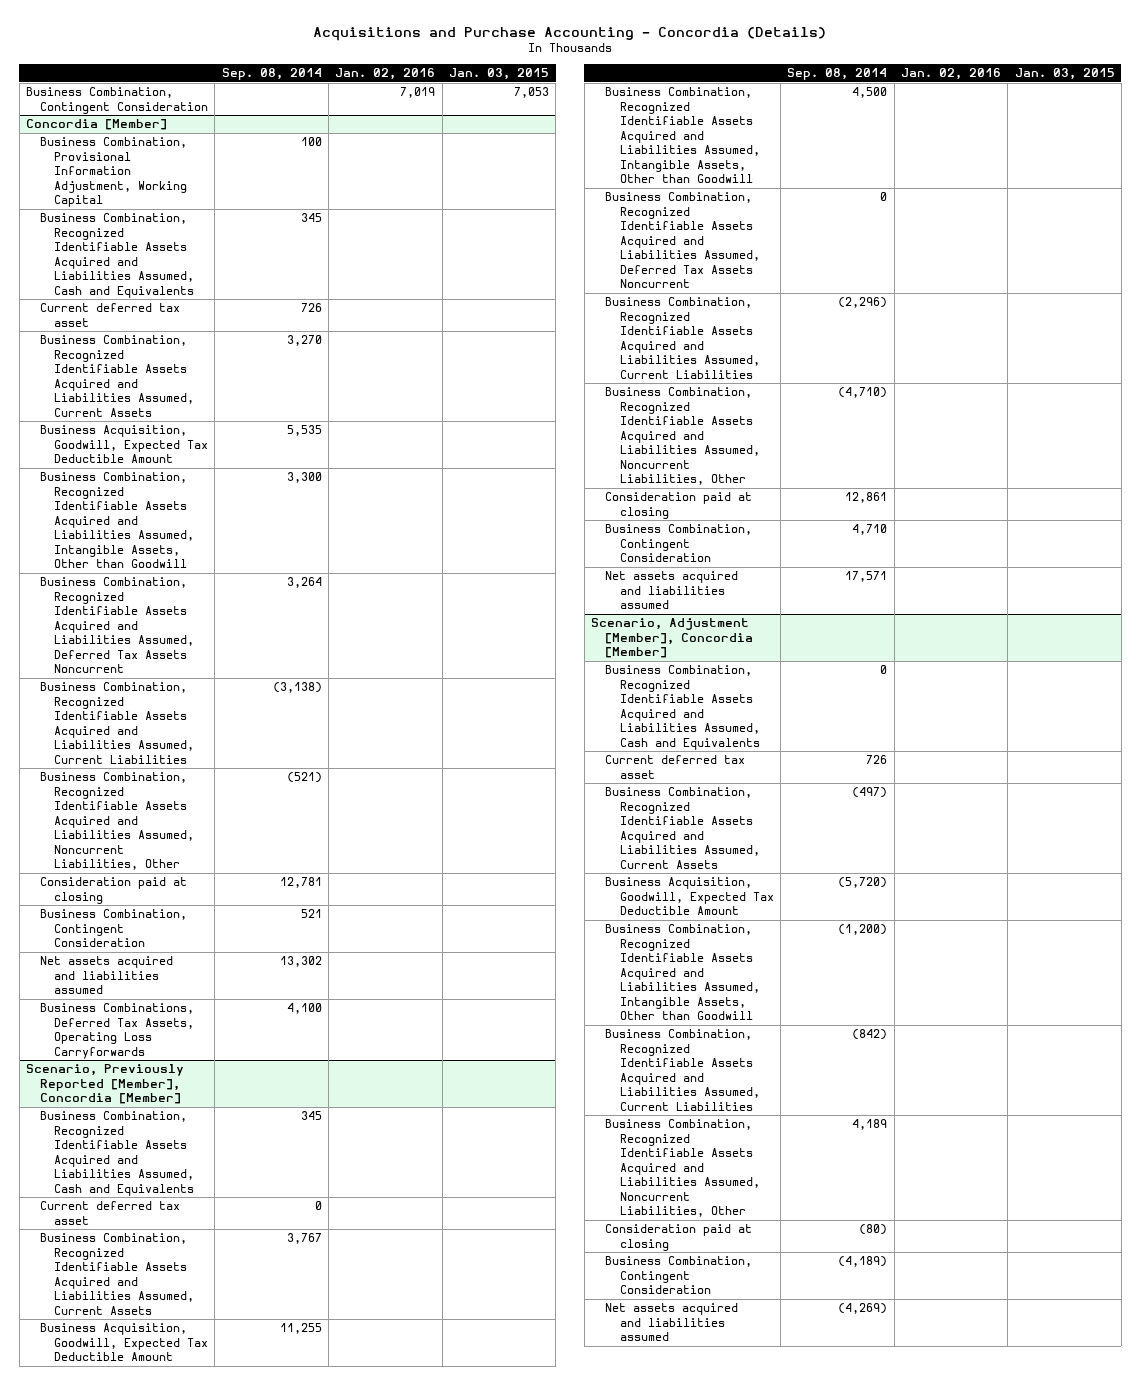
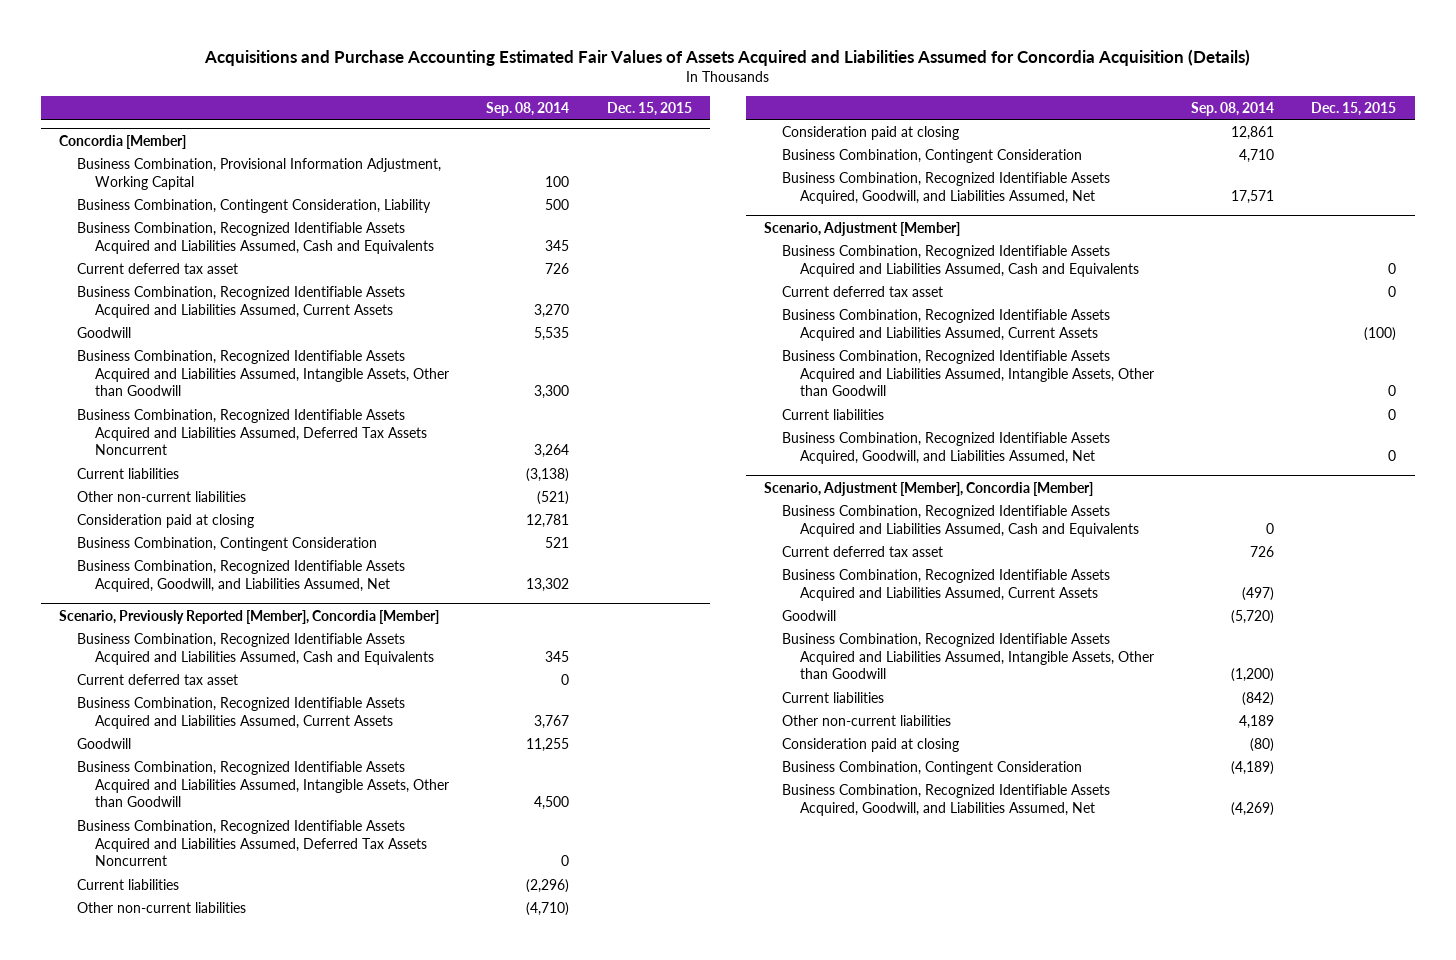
[313,26,827,41] Acquisitions and Purchase Accounting - Concordia (Details) -> [203,48,1250,66] Acquisitions and Purchase Accounting Estimated Fair Values of Assets Acquired and Liabilities Assumed for Concordia Acquisition (Details)
[335,67,436,80] Jan. 02, 2016 -> none
[449,67,550,80] Jan. 03, 2015 -> none
none -> [606,101,692,116] Dec. 15, 2015
[25,87,208,114] Business Combination, Contingent Consideration -> none
none -> [77,198,432,213] Business Combination, Contingent Consideration, Liability
[39,425,209,464] Business Acquisition, Goodwill, Expected Tax Deductible Amount -> [77,326,132,338] Goodwill
[39,682,195,764] Business Combination, Recognized Identifiable Assets Acquired and Liabilities Assumed, Current Liabilities -> [77,467,180,479] Current liabilities
[39,772,195,871] Business Combination, Recognized Identifiable Assets Acquired and Liabilities Assumed, Noncurrent Liabilities, Other -> [77,490,247,502] Other non-current liabilities
[39,1003,195,1059] Business Combinations, Deferred Tax Assets, Operating Loss Carryforwards -> none
[39,956,173,995] Net assets acquired and liabilities assumed -> [77,559,406,592] Business Combination, Recognized Identifiable Assets Acquired, Goodwill, and Liabilities Assumed, Net
[39,1323,209,1362] Business Acquisition, Goodwill, Expected Tax Deductible Amount -> [77,737,132,749] Goodwill
[605,297,760,379] Business Combination, Recognized Identifiable Assets Acquired and Liabilities Assumed, Current Liabilities -> [77,878,180,890] Current liabilities
[605,387,760,486] Business Combination, Recognized Identifiable Assets Acquired and Liabilities Assumed, Noncurrent Liabilities, Other -> [77,901,247,913] Other non-current liabilities
[605,571,739,610] Net assets acquired and liabilities assumed -> [782,171,1111,204] Business Combination, Recognized Identifiable Assets Acquired, Goodwill, and Liabilities Assumed, Net
none -> [764,221,961,236] Scenario, Adjustment [Member]
none -> [782,244,1140,277] Business Combination, Recognized Identifiable Assets Acquired and Liabilities Assumed, Cash and Equivalents
none -> [782,285,944,297] Current deferred tax asset
none -> [782,308,1111,341] Business Combination, Recognized Identifiable Assets Acquired and Liabilities Assumed, Current Assets
none -> [782,349,1155,397] Business Combination, Recognized Identifiable Assets Acquired and Liabilities Assumed, Intangible Assets, Other than Goodwill
none -> [782,408,885,420] Current liabilities
none -> [782,431,1111,464] Business Combination, Recognized Identifiable Assets Acquired, Goodwill, and Liabilities Assumed, Net
[605,877,774,916] Business Acquisition, Goodwill, Expected Tax Deductible Amount -> [782,609,837,621] Goodwill
[605,1029,760,1111] Business Combination, Recognized Identifiable Assets Acquired and Liabilities Assumed, Current Liabilities -> [782,691,885,703] Current liabilities
[605,1119,760,1218] Business Combination, Recognized Identifiable Assets Acquired and Liabilities Assumed, Noncurrent Liabilities, Other -> [782,714,952,726] Other non-current liabilities
[605,1303,739,1342] Net assets acquired and liabilities assumed -> [782,783,1111,816] Business Combination, Recognized Identifiable Assets Acquired, Goodwill, and Liabilities Assumed, Net

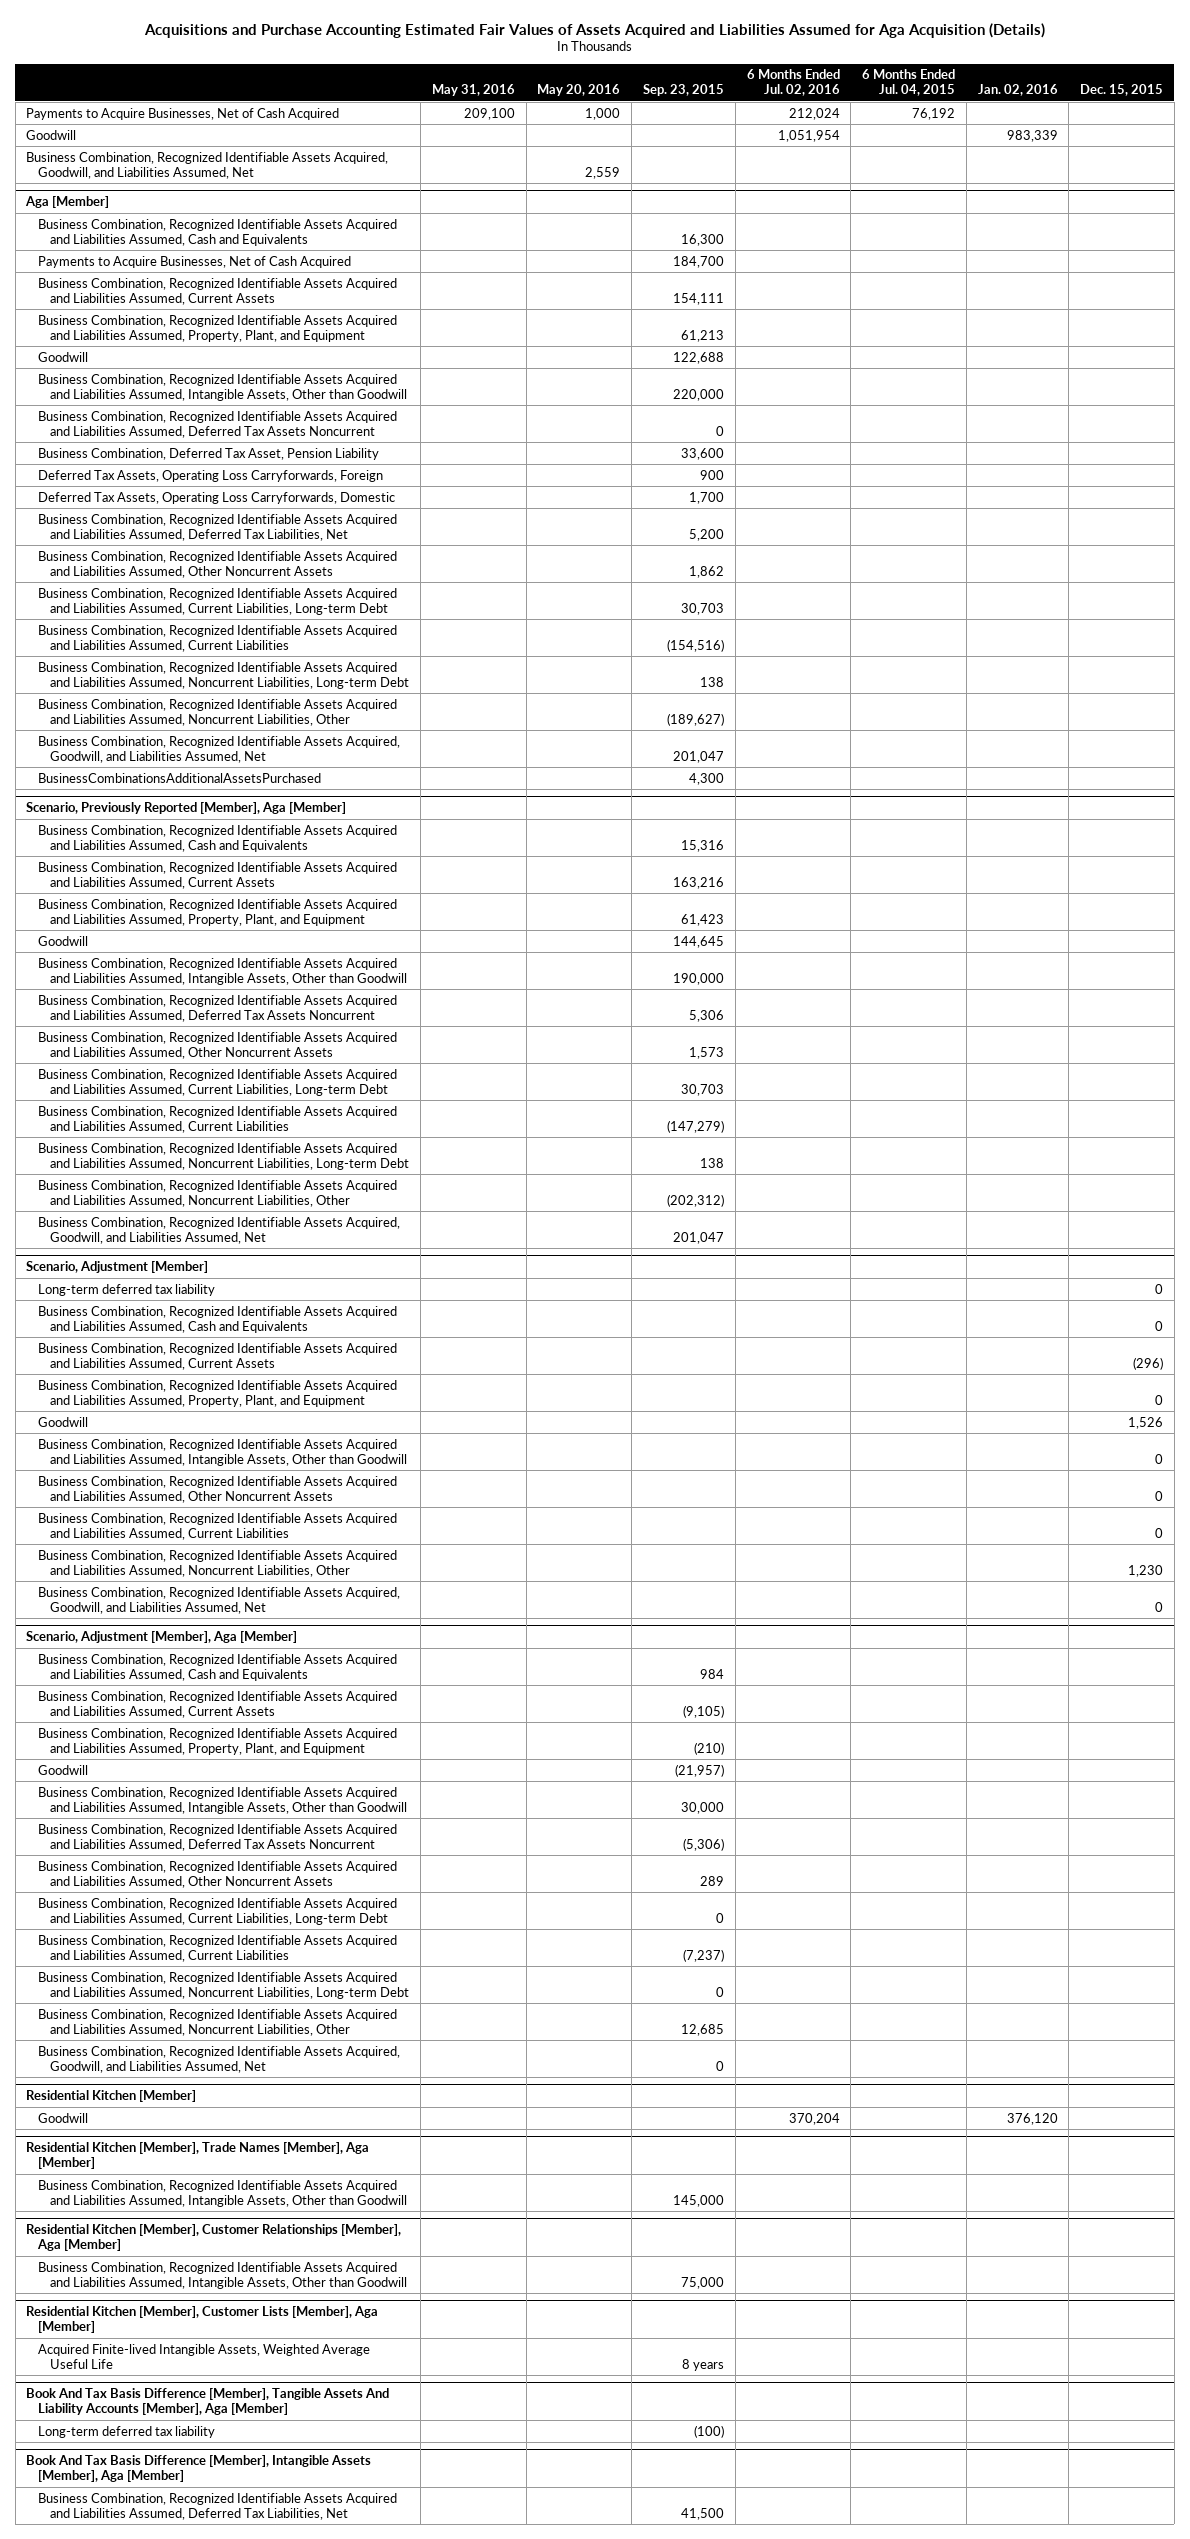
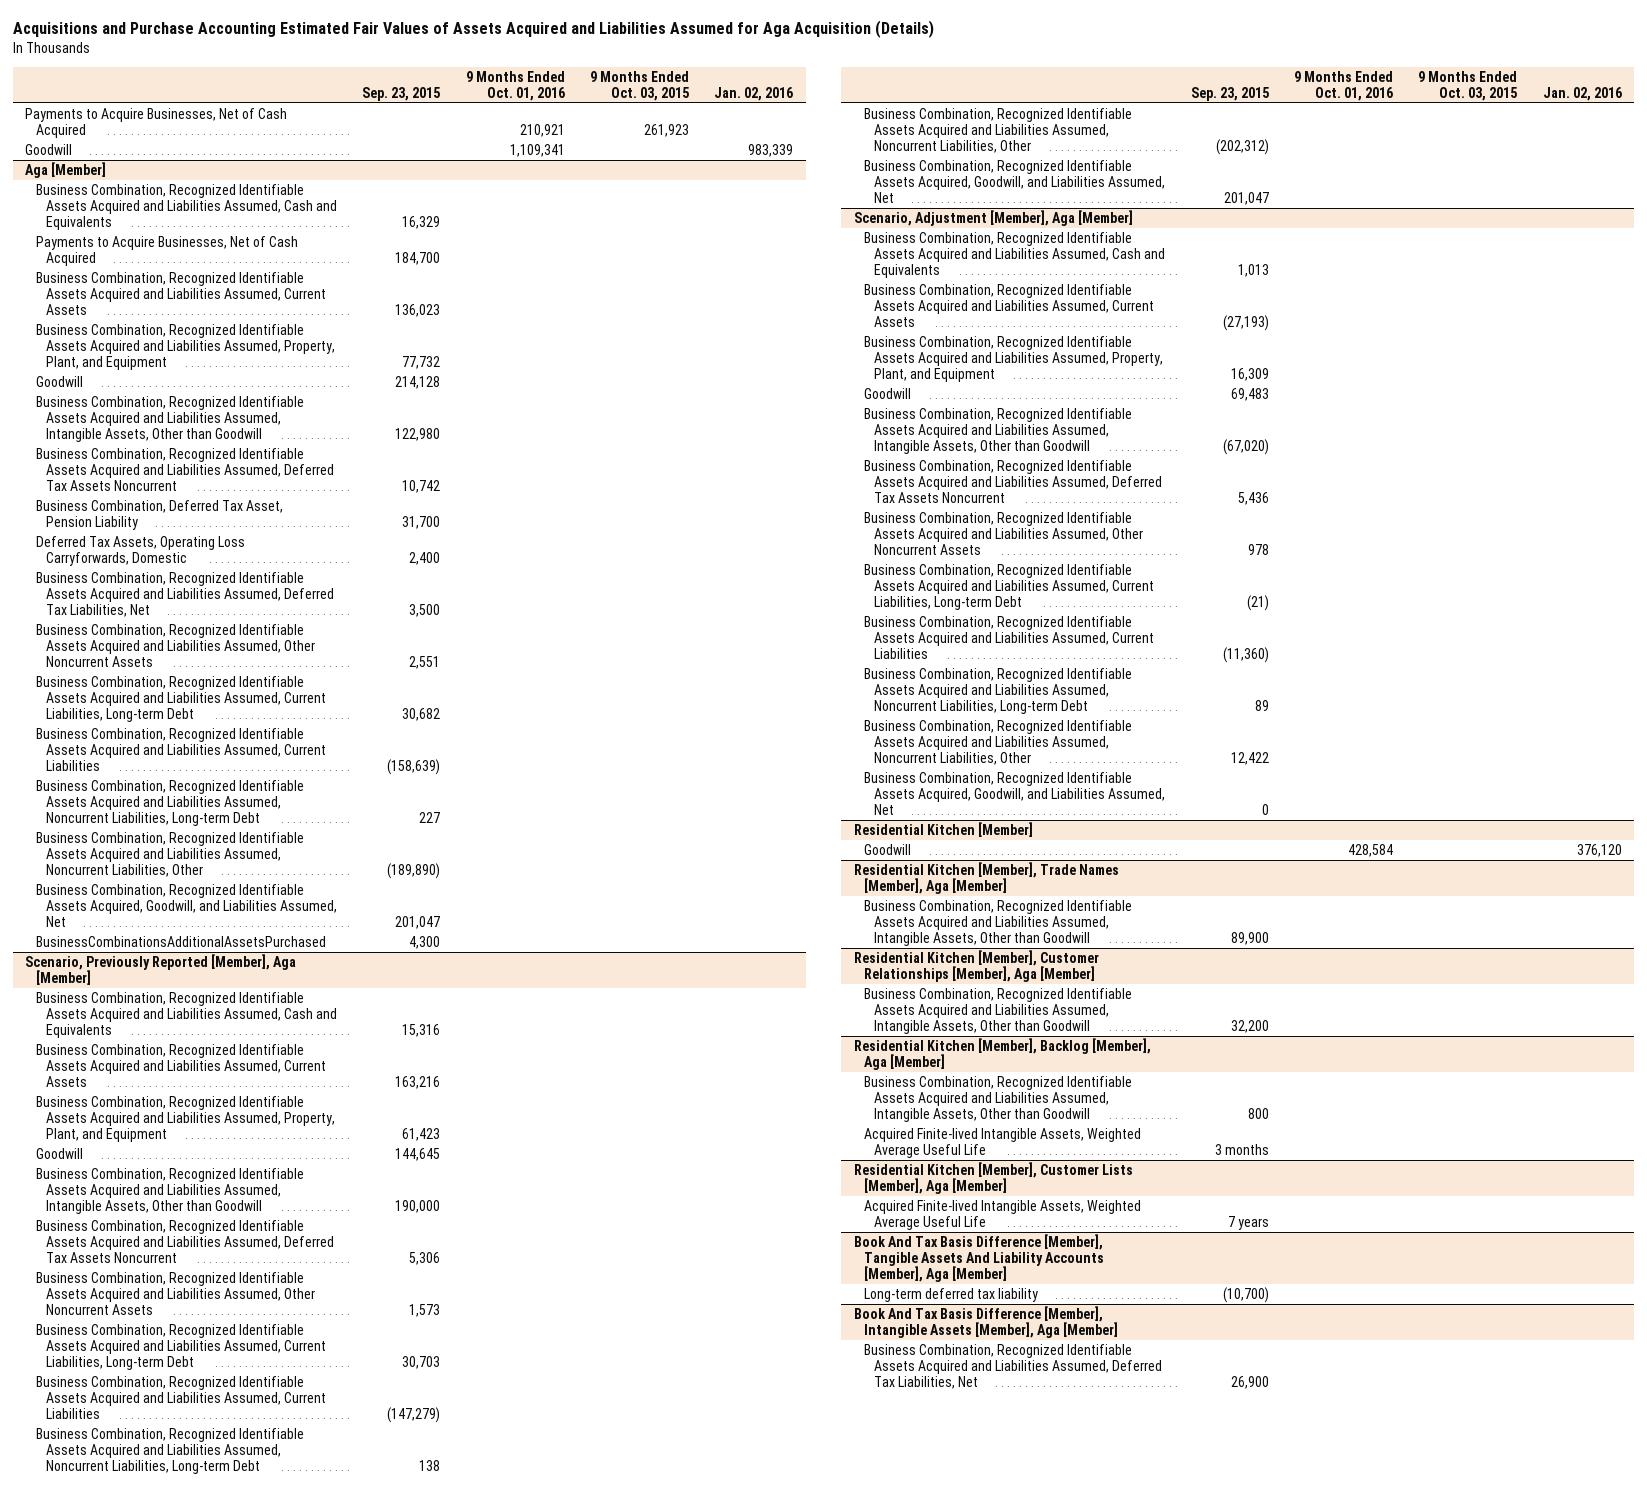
[431,84,515,97] May 31, 2016 -> none
[537,84,621,97] May 20, 2016 -> none
[746,69,840,97] 6 Months Ended Jul. 02, 2016 -> none
[862,69,956,97] 6 Months Ended Jul. 04, 2015 -> none
[1080,84,1164,97] Dec. 15, 2015 -> none
none -> [465,70,565,101] 9 Months Ended Oct. 01, 2016
none -> [590,70,690,101] 9 Months Ended Oct. 03, 2015
[26,151,389,179] Business Combination, Recognized Identifiable Assets Acquired, Goodwill, and Liabilities Assumed, Net -> none
[681,233,725,246] 16,300 -> [402,216,441,230] 16,329
[38,469,384,482] Deferred Tax Assets, Operating Loss Carryforwards, Foreign -> none
[673,292,725,305] 154,111 -> [395,304,441,318] 136,023
[681,329,725,342] 61,213 -> [402,356,441,370] 77,732
[673,351,725,364] 122,688 -> [395,375,441,389] 214,128
[673,388,725,401] 220,000 -> [395,428,441,442] 122,980
[716,425,725,436] 0 -> [402,480,441,494] 10,742
[681,447,725,460] 33,600 -> [402,515,441,529] 31,700
[689,491,725,504] 1,700 -> [409,551,441,565] 2,400
[689,528,725,541] 5,200 -> [409,604,441,618] 3,500
[689,565,725,578] 1,862 -> [409,656,441,670] 2,551
[681,602,725,615] 30,703 -> [402,708,441,722] 30,682
[667,638,725,652] (154,516) -> [387,759,441,776] (158,639)
[700,676,725,687] 138 -> [419,812,441,824] 227
[667,712,725,726] (189,627) -> [387,863,441,880] (189,890)
[26,1261,209,1274] Scenario, Adjustment [Member] -> none
[38,1283,216,1296] Long-term deferred tax liability -> none
[38,1305,398,1333] Business Combination, Recognized Identifiable Assets Acquired and Liabilities Assumed, Cash and Equivalents -> none
[38,1342,398,1370] Business Combination, Recognized Identifiable Assets Acquired and Liabilities Assumed, Current Assets -> none
[38,1379,398,1407] Business Combination, Recognized Identifiable Assets Acquired and Liabilities Assumed, Property, Plant, and Equipment -> none
[38,1416,89,1427] Goodwill -> none
[38,1438,408,1466] Business Combination, Recognized Identifiable Assets Acquired and Liabilities Assumed, Intangible Assets, Other than Goodwill -> none
[38,1475,398,1503] Business Combination, Recognized Identifiable Assets Acquired and Liabilities Assumed, Other Noncurrent Assets -> none
[38,1512,398,1540] Business Combination, Recognized Identifiable Assets Acquired and Liabilities Assumed, Current Liabilities -> none
[38,1549,398,1577] Business Combination, Recognized Identifiable Assets Acquired and Liabilities Assumed, Noncurrent Liabilities, Other -> none
[38,1586,401,1614] Business Combination, Recognized Identifiable Assets Acquired, Goodwill, and Liabilities Assumed, Net -> none
[700,1668,725,1679] 984 -> [1237,264,1269,278] 1,013
[683,1704,725,1718] (9,105) -> [1222,315,1269,332] (27,193)
[694,1741,725,1755] (210) -> [1230,368,1269,382] 16,309
[675,1763,725,1777] (21,957) -> [1230,387,1269,401] 69,483
[681,1801,725,1814] 30,000 -> [1222,439,1269,456] (67,020)
[683,1837,725,1851] (5,306) -> [1237,492,1269,506] 5,436
[700,1875,725,1886] 289 -> [1247,544,1269,556] 978
[716,1912,725,1923] 0 -> [1246,595,1269,612] (21)
[683,1948,725,1962] (7,237) -> [1222,647,1269,664] (11,360)
[716,1986,725,1997] 0 -> [1254,700,1269,712] 89
[681,2023,725,2036] 12,685 -> [1230,752,1269,766] 12,422
[673,2194,725,2207] 145,000 -> [1230,932,1269,946] 89,900
[681,2276,725,2289] 75,000 -> [1230,1020,1269,1034] 32,200
none -> [853,1037,1151,1070] Residential Kitchen [Member], Backlog [Member], Aga [Member]
none -> [864,1075,1133,1123] Business Combination, Recognized Identifiable Assets Acquired and Liabilities Assumed, Intangible Assets, Other than Goodwill
none -> [864,1127,1142,1158] Acquired Finite-lived Intangible Assets, Weighted Average Useful Life
[682,2358,725,2371] 8 years -> [1227,1215,1269,1230] 7 years
[694,2424,725,2438] (100) -> [1222,1286,1269,1303] (10,700)
[681,2507,725,2520] 41,500 -> [1230,1376,1269,1390] 26,900

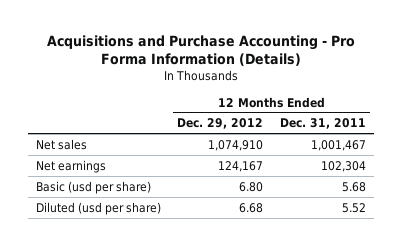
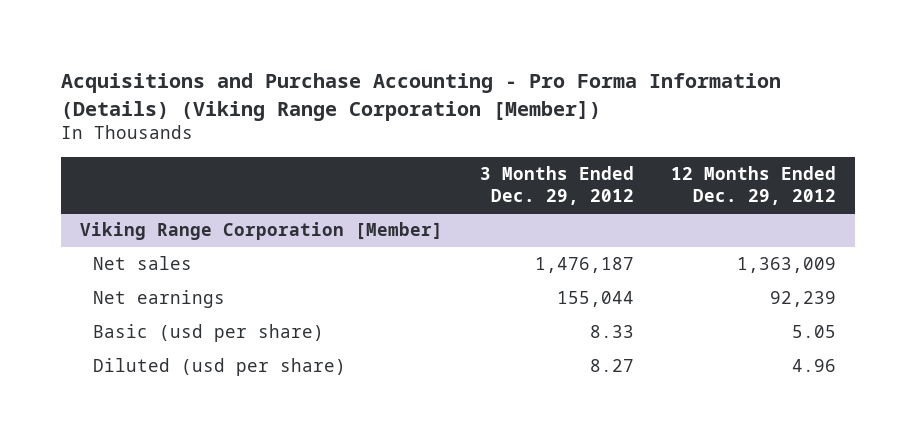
[46,35,355,67] Acquisitions and Purchase Accounting - Pro Forma Information (Details) -> [61,73,782,121] Acquisitions and Purchase Accounting - Pro Forma Information (Details) (Viking Range Corporation [Member])
[279,118,366,130] Dec. 31, 2011 -> none
none -> [480,166,635,205] 3 Months Ended Dec. 29, 2012
none -> [79,222,443,241] Viking Range Corporation [Member]
[208,139,264,151] 1,074,910 -> [737,257,837,274] 1,363,009
[218,160,264,172] 124,167 -> [770,291,837,308] 92,239
[239,181,264,192] 6.80 -> [792,325,837,339] 5.05
[239,202,264,213] 6.68 -> [792,359,837,373] 4.96

